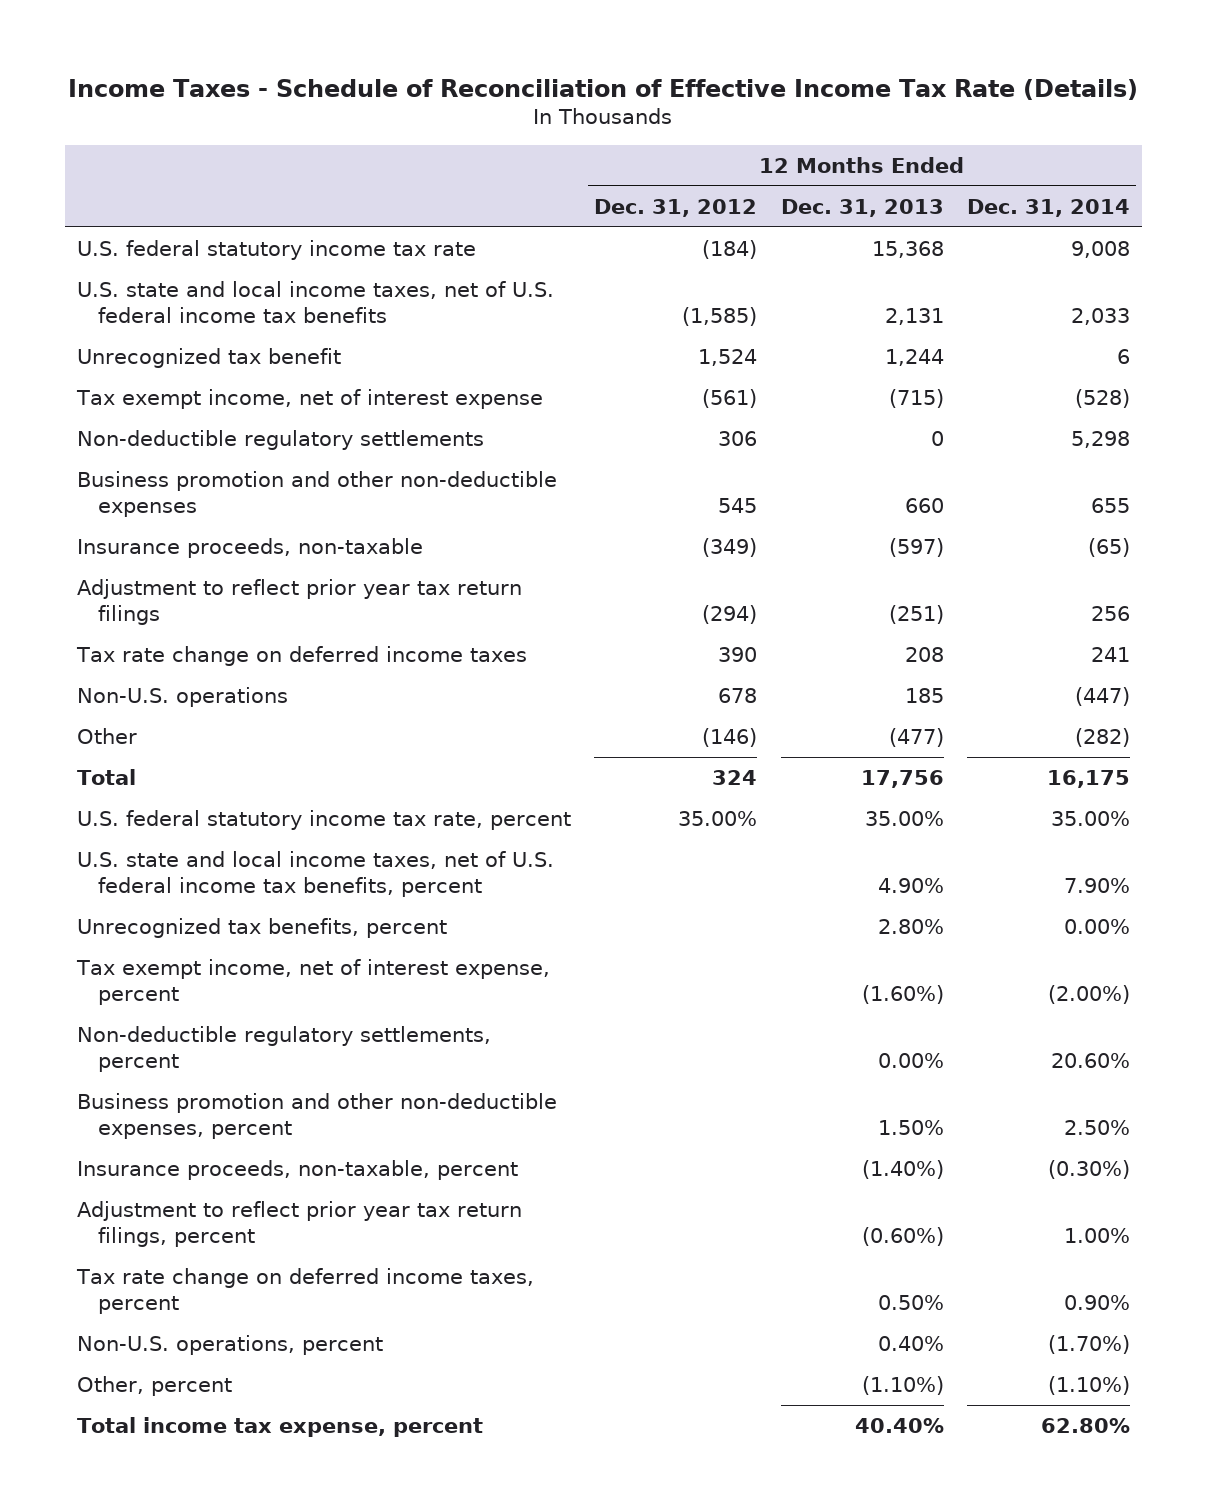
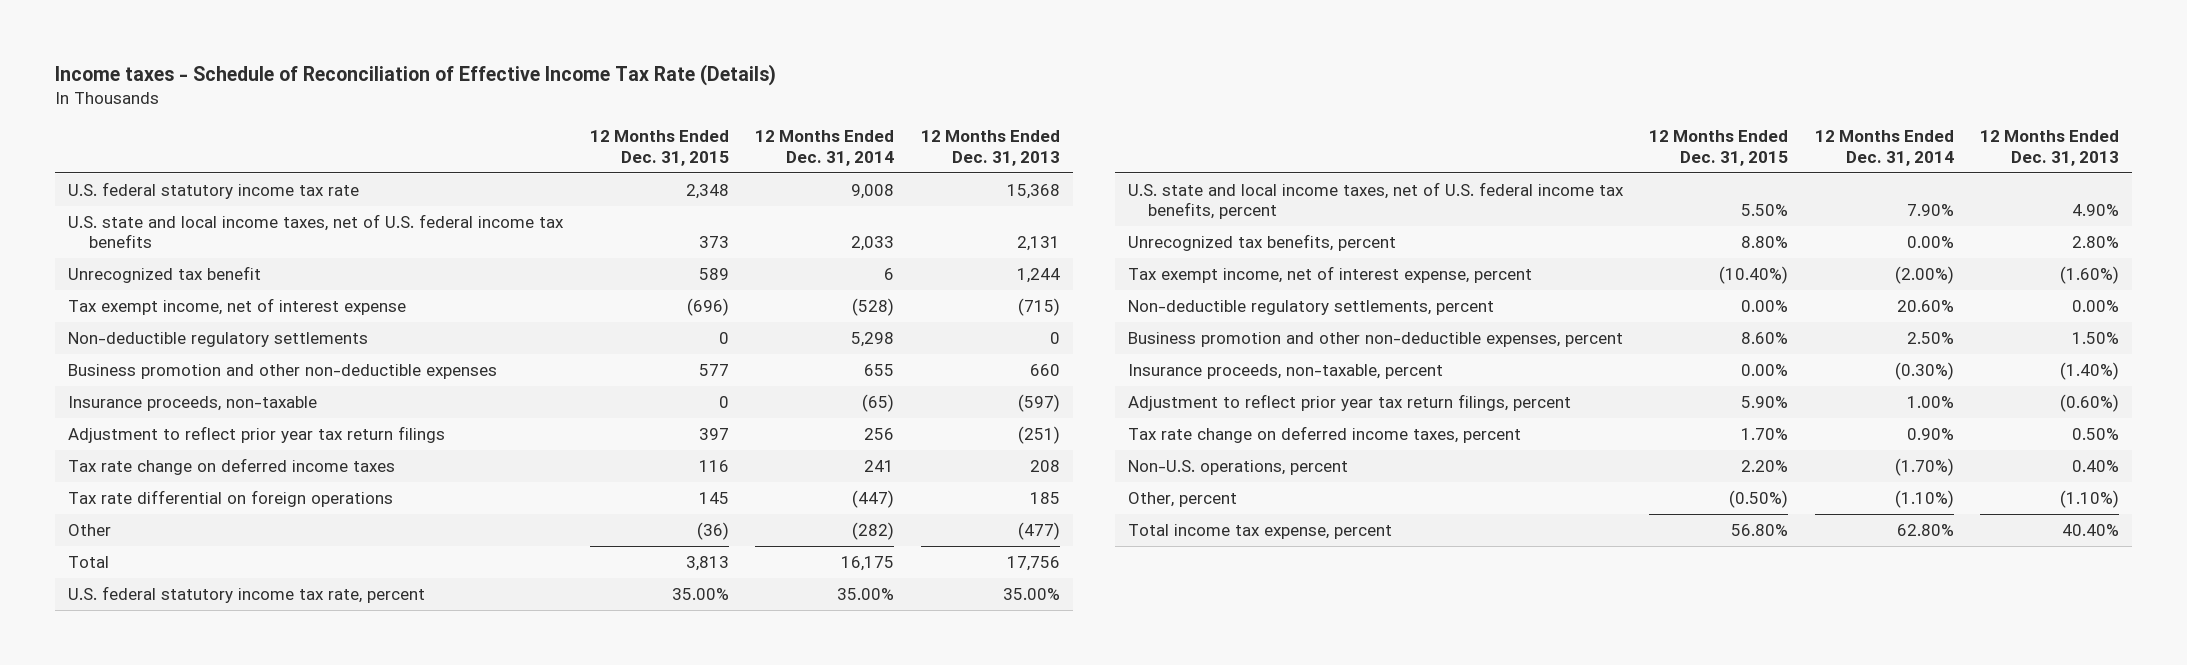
[68,78,1139,100] Income Taxes - Schedule of Reconciliation of Effective Income Tax Rate (Details) -> [55,64,777,87] Income taxes - Schedule of Reconciliation of Effective Income Tax Rate (Details)
[594,198,758,217] Dec. 31, 2012 -> none
none -> [589,130,729,166] 12 Months Ended Dec. 31, 2015
[76,686,288,707] Non-U.S. operations -> [68,489,394,507] Tax rate differential on foreign operations

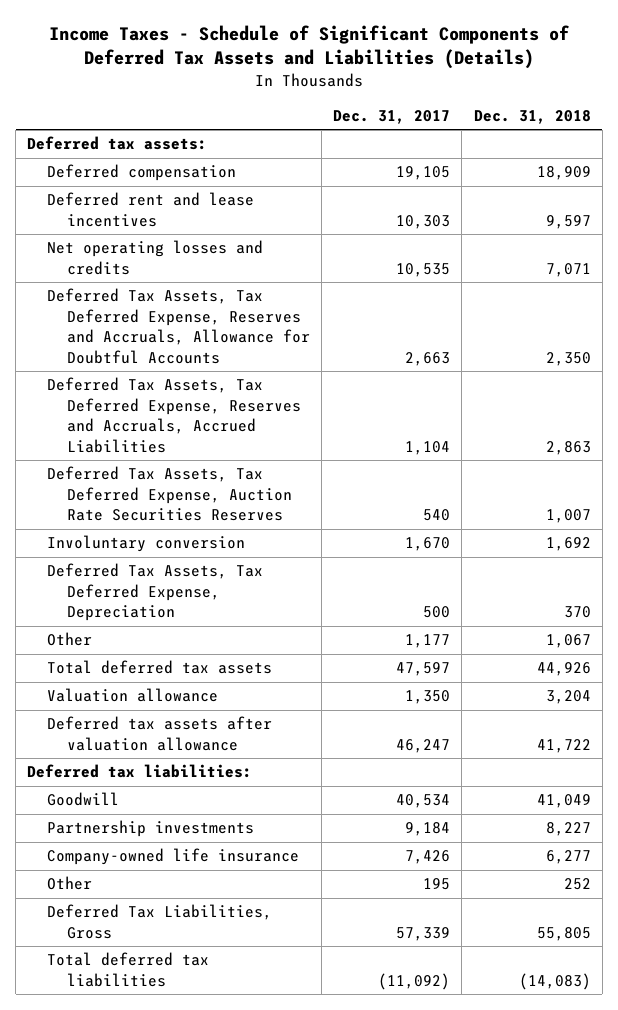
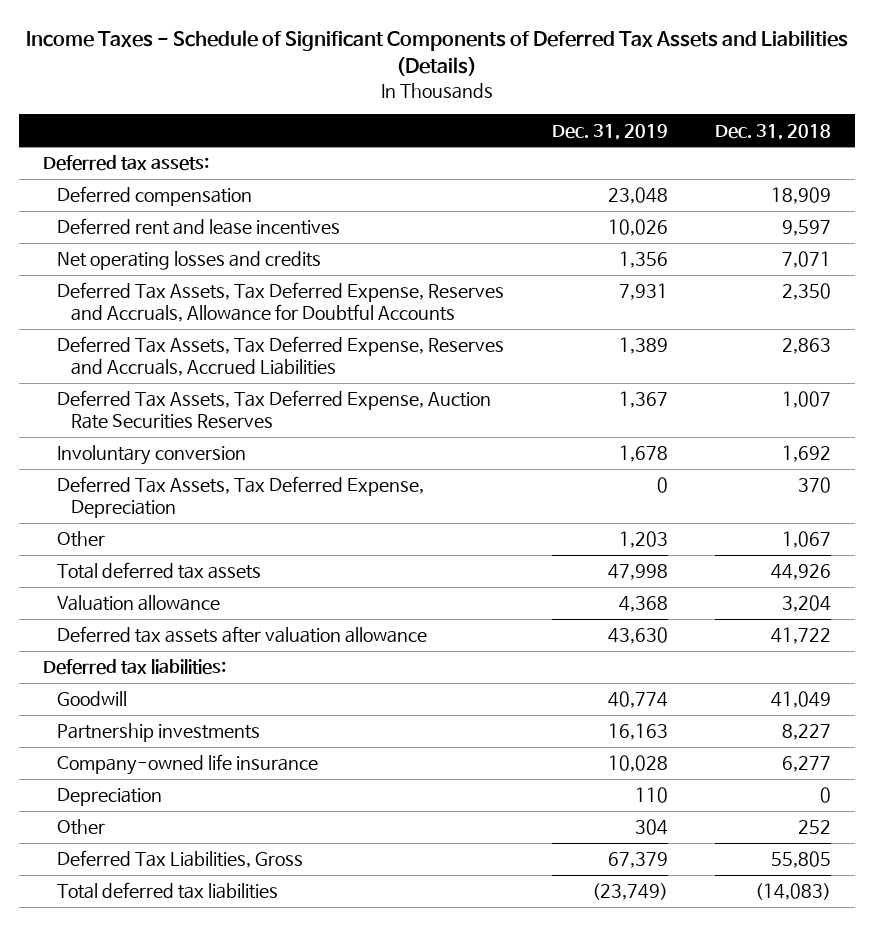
[333,109,451,124] Dec. 31, 2017 -> none
none -> [551,123,668,140] Dec. 31, 2019
none -> [56,788,162,807] Depreciation

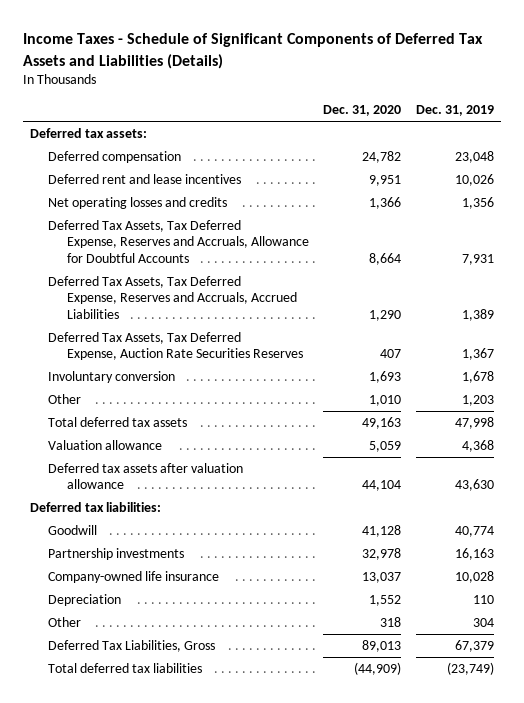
[715,123,832,140] Dec. 31, 2018 -> none
none -> [323,105,402,117] Dec. 31, 2020
[56,476,424,519] Deferred Tax Assets, Tax Deferred Expense, Depreciation -> none

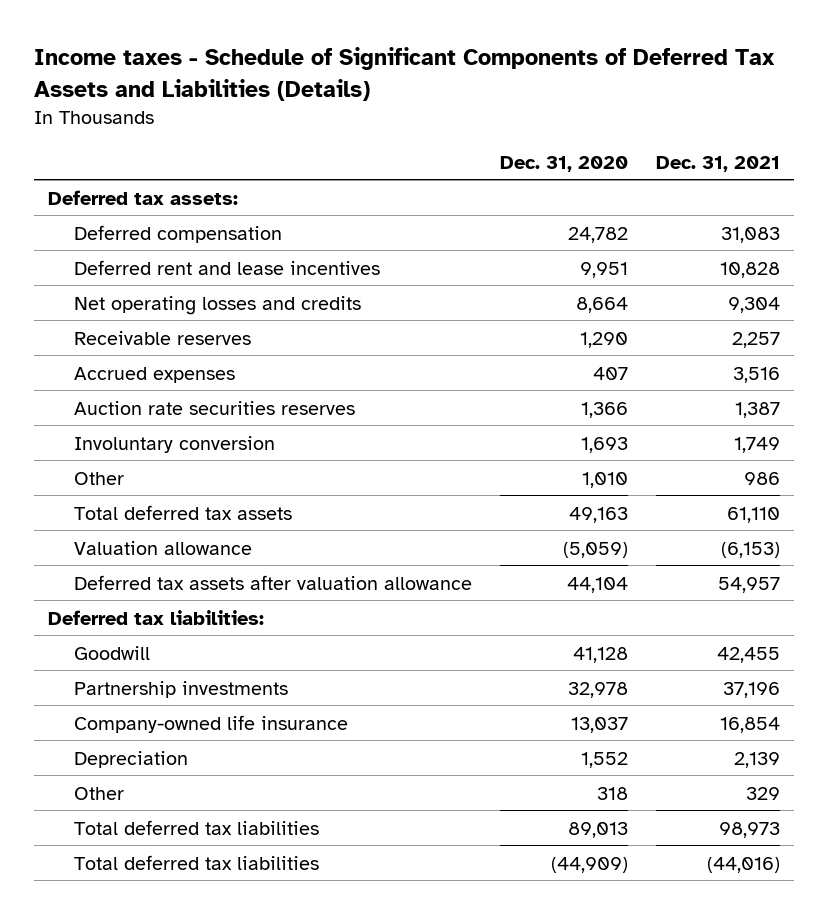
[22,33,483,69] Income Taxes - Schedule of Significant Components of Deferred Tax Assets and Liabilities (Details) -> [34,47,776,101] Income taxes - Schedule of Significant Components of Deferred Tax Assets and Liabilities (Details)
[416,105,495,117] Dec. 31, 2019 -> none
none -> [656,155,781,172] Dec. 31, 2021
[48,220,309,263] Deferred Tax Assets, Tax Deferred Expense, Reserves and Accruals, Allowance for Doubtful Accounts -> none
[369,197,402,210] 1,366 -> [576,296,629,313] 8,664
[48,276,297,319] Deferred Tax Assets, Tax Deferred Expense, Reserves and Accruals, Accrued Liabilities -> [74,330,252,345] Receivable reserves
[48,332,303,361] Deferred Tax Assets, Tax Deferred Expense, Auction Rate Securities Reserves -> [74,366,236,383] Accrued expenses
none -> [74,400,356,415] Auction rate securities reserves
[369,441,402,453] 5,059 -> [563,541,629,558] (5,059)
[48,640,216,653] Deferred Tax Liabilities, Gross -> [74,819,320,835] Total deferred tax liabilities

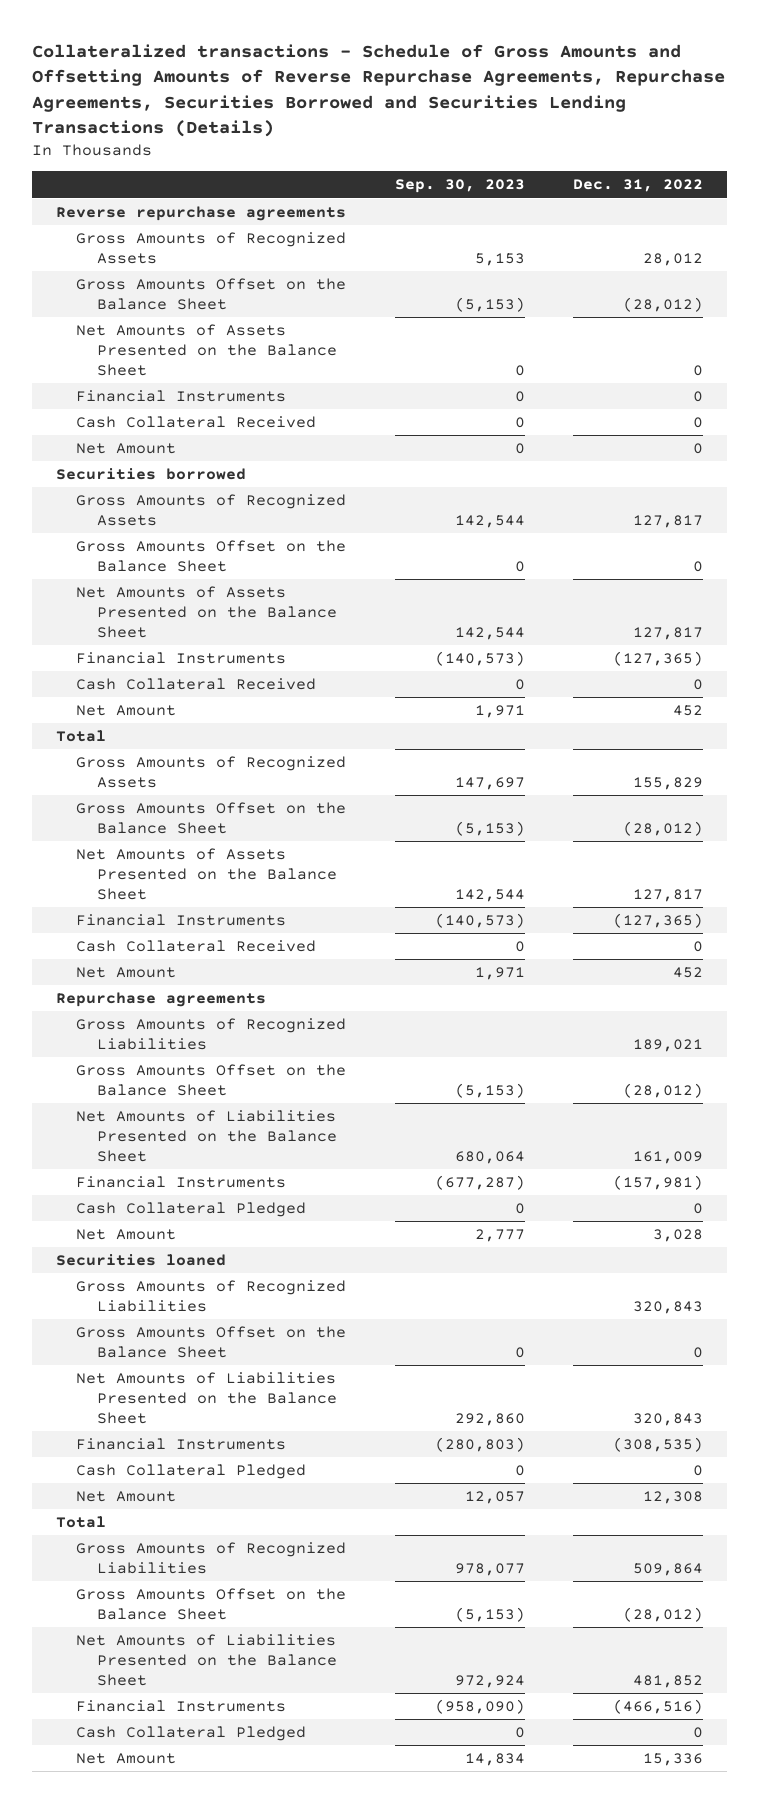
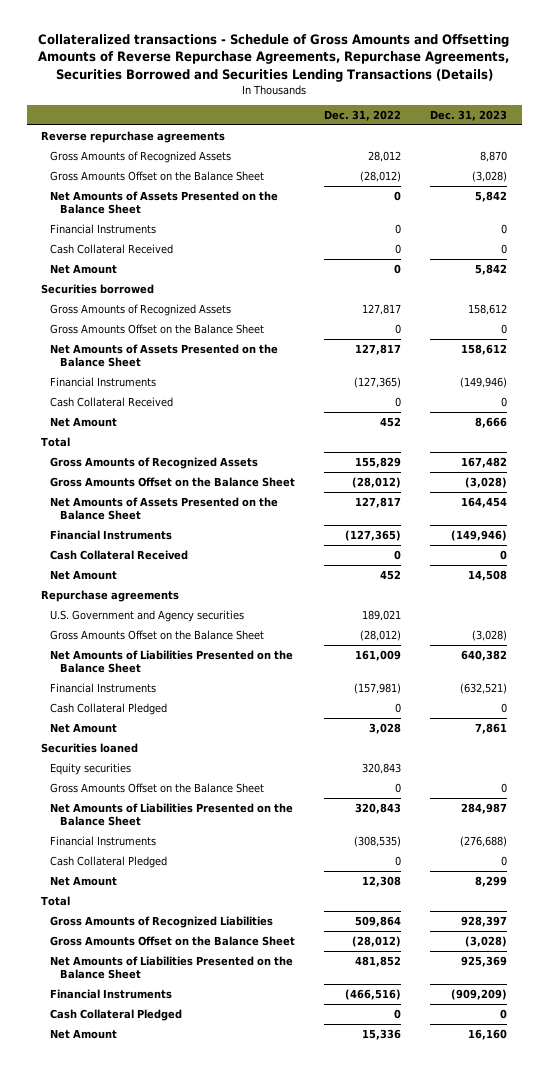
[394,179,525,194] Sep. 30, 2023 -> none
none -> [430,109,508,121] Dec. 31, 2023
[76,1017,347,1050] Gross Amounts of Recognized Liabilities -> [50,609,245,622] U.S. Government and Agency securities
[76,1279,347,1312] Gross Amounts of Recognized Liabilities -> [50,762,132,775] Equity securities

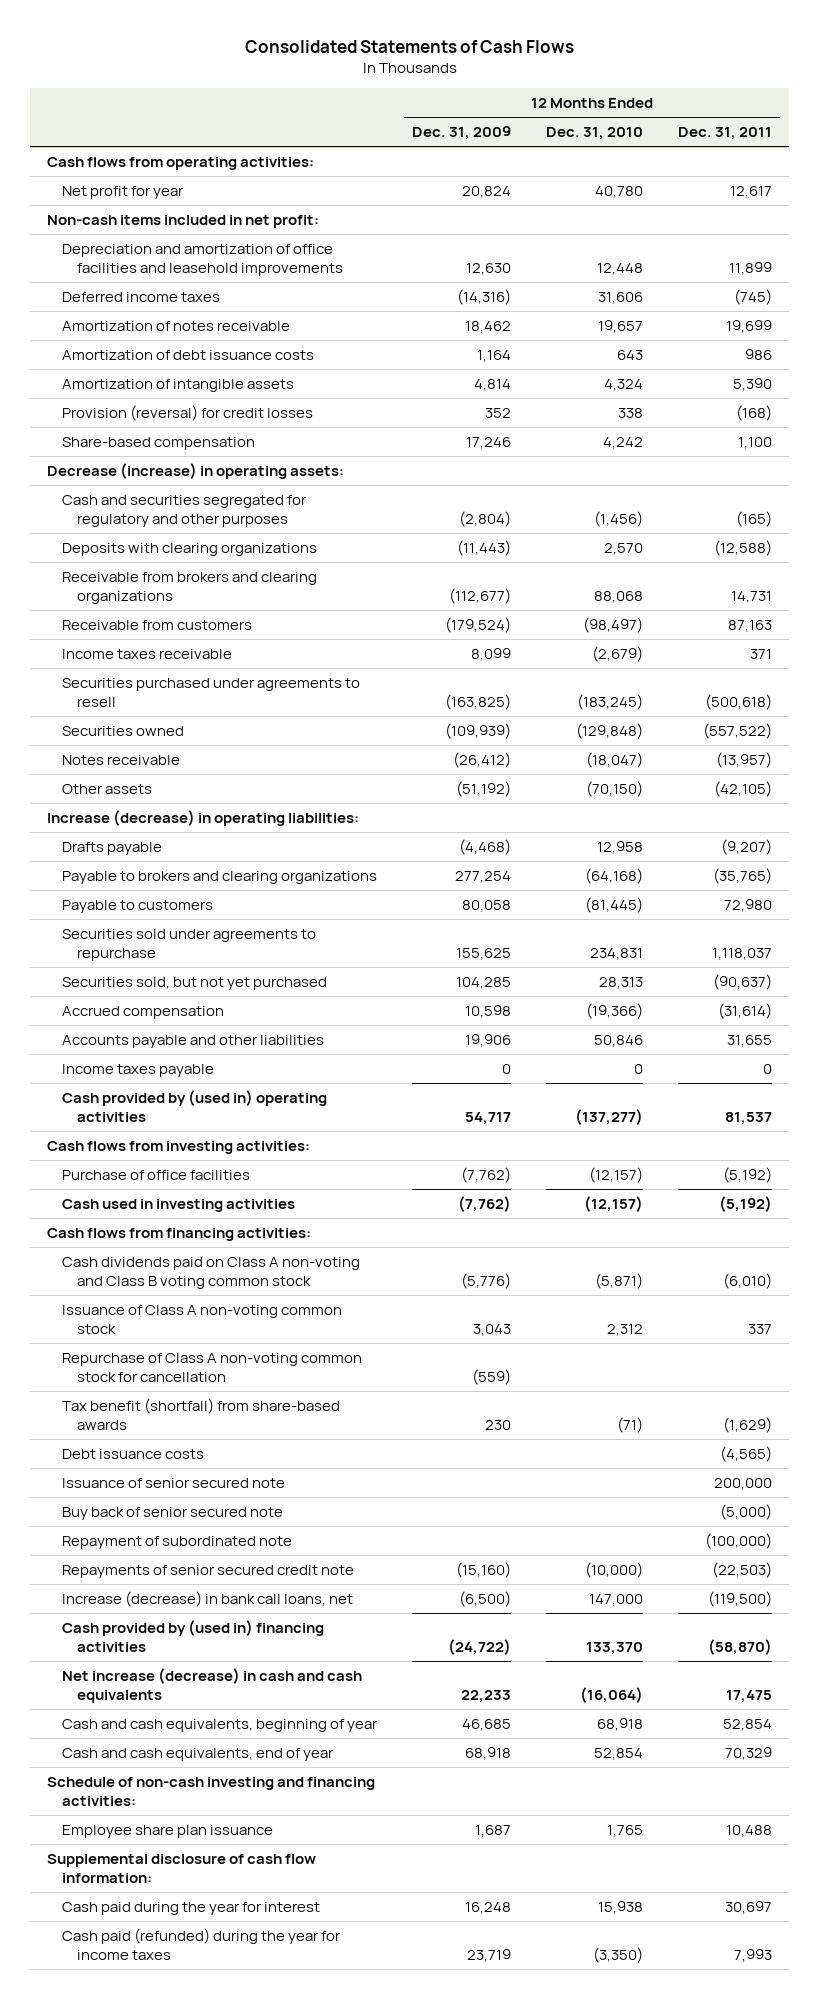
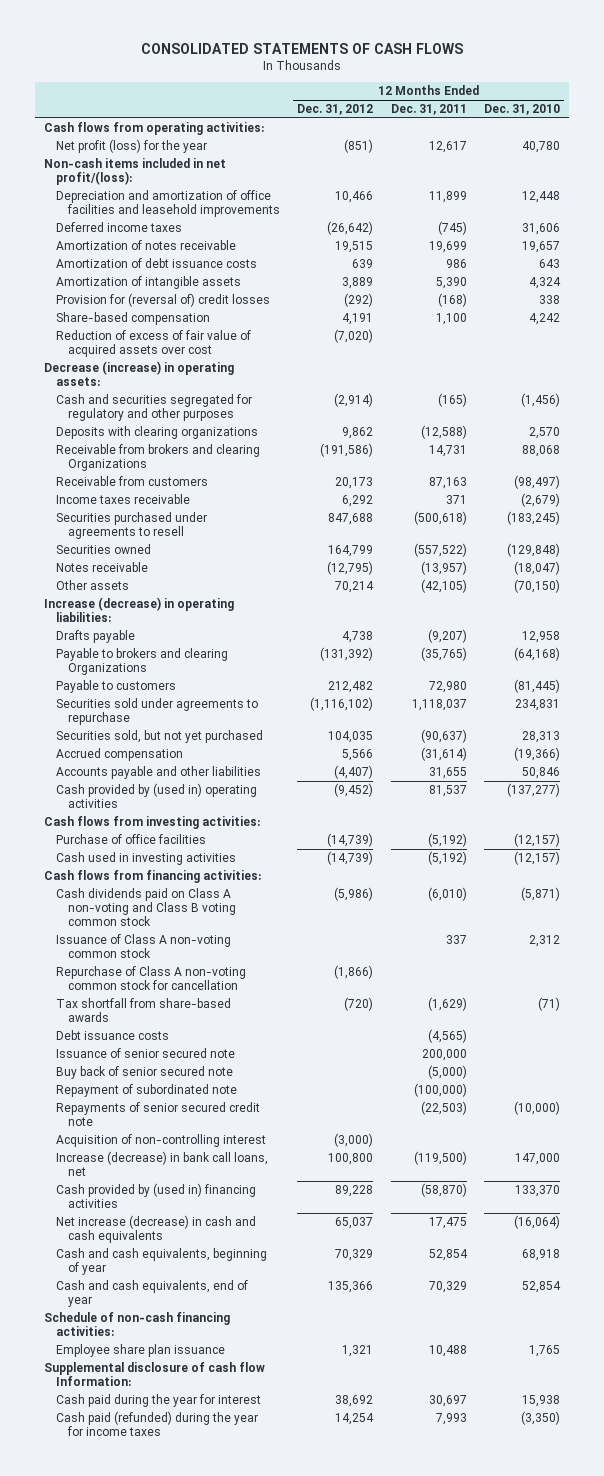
[244,39,574,53] Consolidated Statements of Cash Flows -> [141,43,464,55] CONSOLIDATED STATEMENTS OF CASH FLOWS
[412,126,512,141] Dec. 31, 2009 -> none
none -> [297,104,374,116] Dec. 31, 2012
[62,186,185,200] Net profit for year -> [55,139,207,154] Net profit (loss) for the year
[47,215,320,229] Non-cash items included in net profit: -> [44,158,227,186] Non-cash items included in net profit/(loss):
[62,405,314,422] Provision (reversal) for credit losses -> [55,293,270,308] Provision for (reversal of) credit losses
none -> [55,330,251,358] Reduction of excess of fair value of acquired assets over cost
[62,572,318,604] Receivable from brokers and clearing organizations -> [55,444,260,472] Receivable from brokers and clearing Organizations
[62,871,378,885] Payable to brokers and clearing organizations -> [55,648,228,676] Payable to brokers and clearing Organizations
[62,1064,215,1078] Income taxes payable -> none
[62,1398,341,1430] Tax benefit (shortfall) from share-based awards -> [55,998,231,1023] Tax shortfall from share-based awards
none -> [55,1134,266,1148] Acquisition of non-controlling interest
[47,1777,376,1806] Schedule of non-cash investing and financing activities: -> [44,1312,231,1337] Schedule of non-cash financing activities:
[47,1854,317,1883] Supplemental disclosure of cash flow information: -> [44,1362,266,1387] Supplemental disclosure of cash flow Information:

